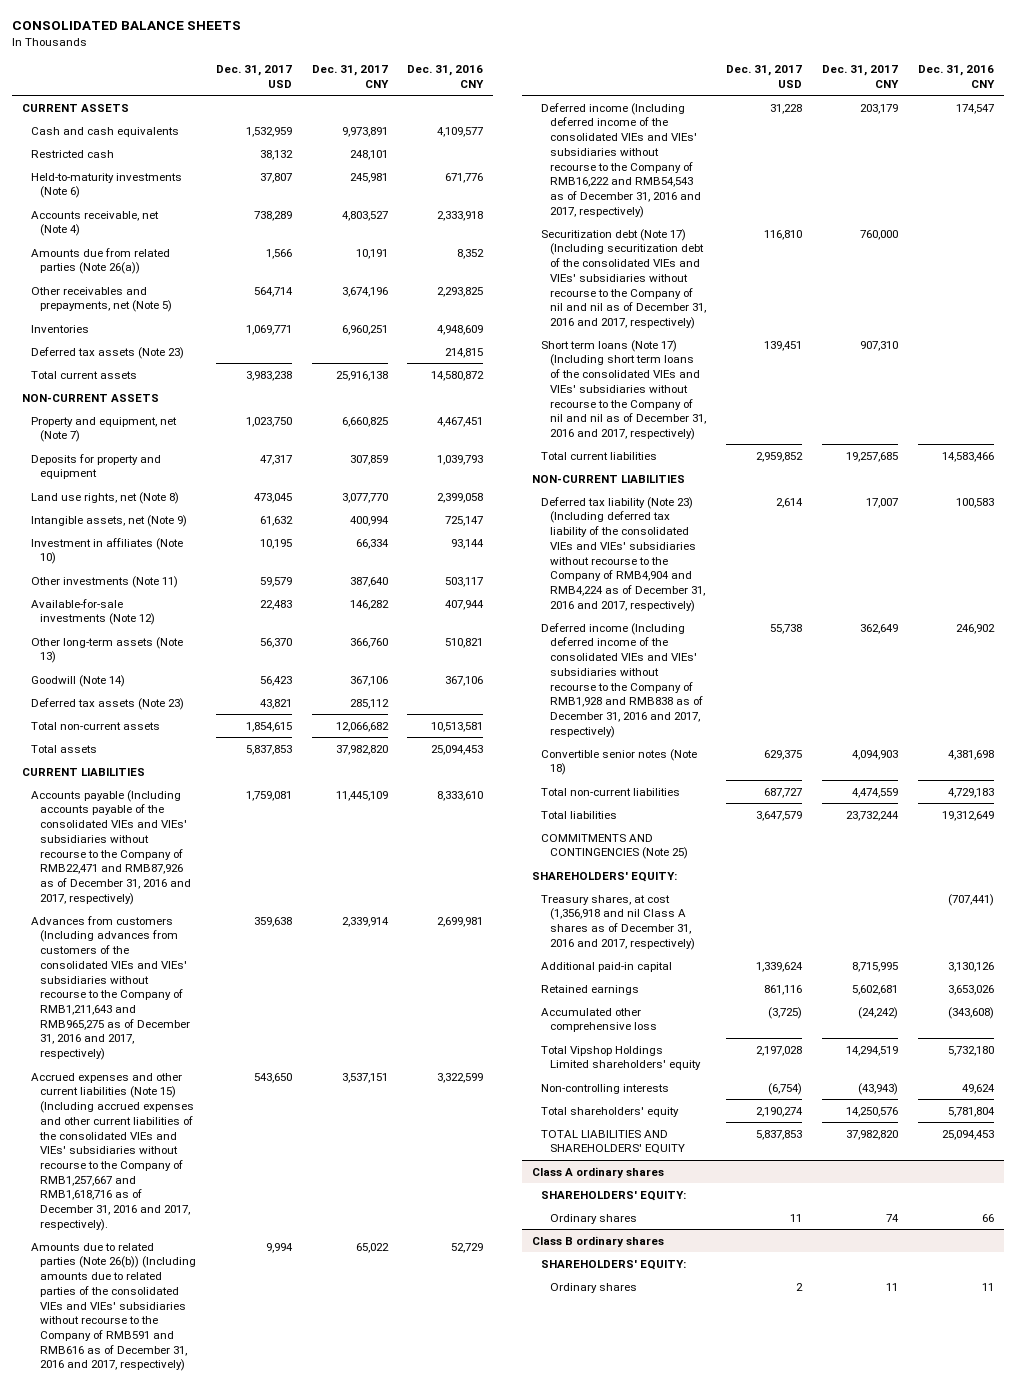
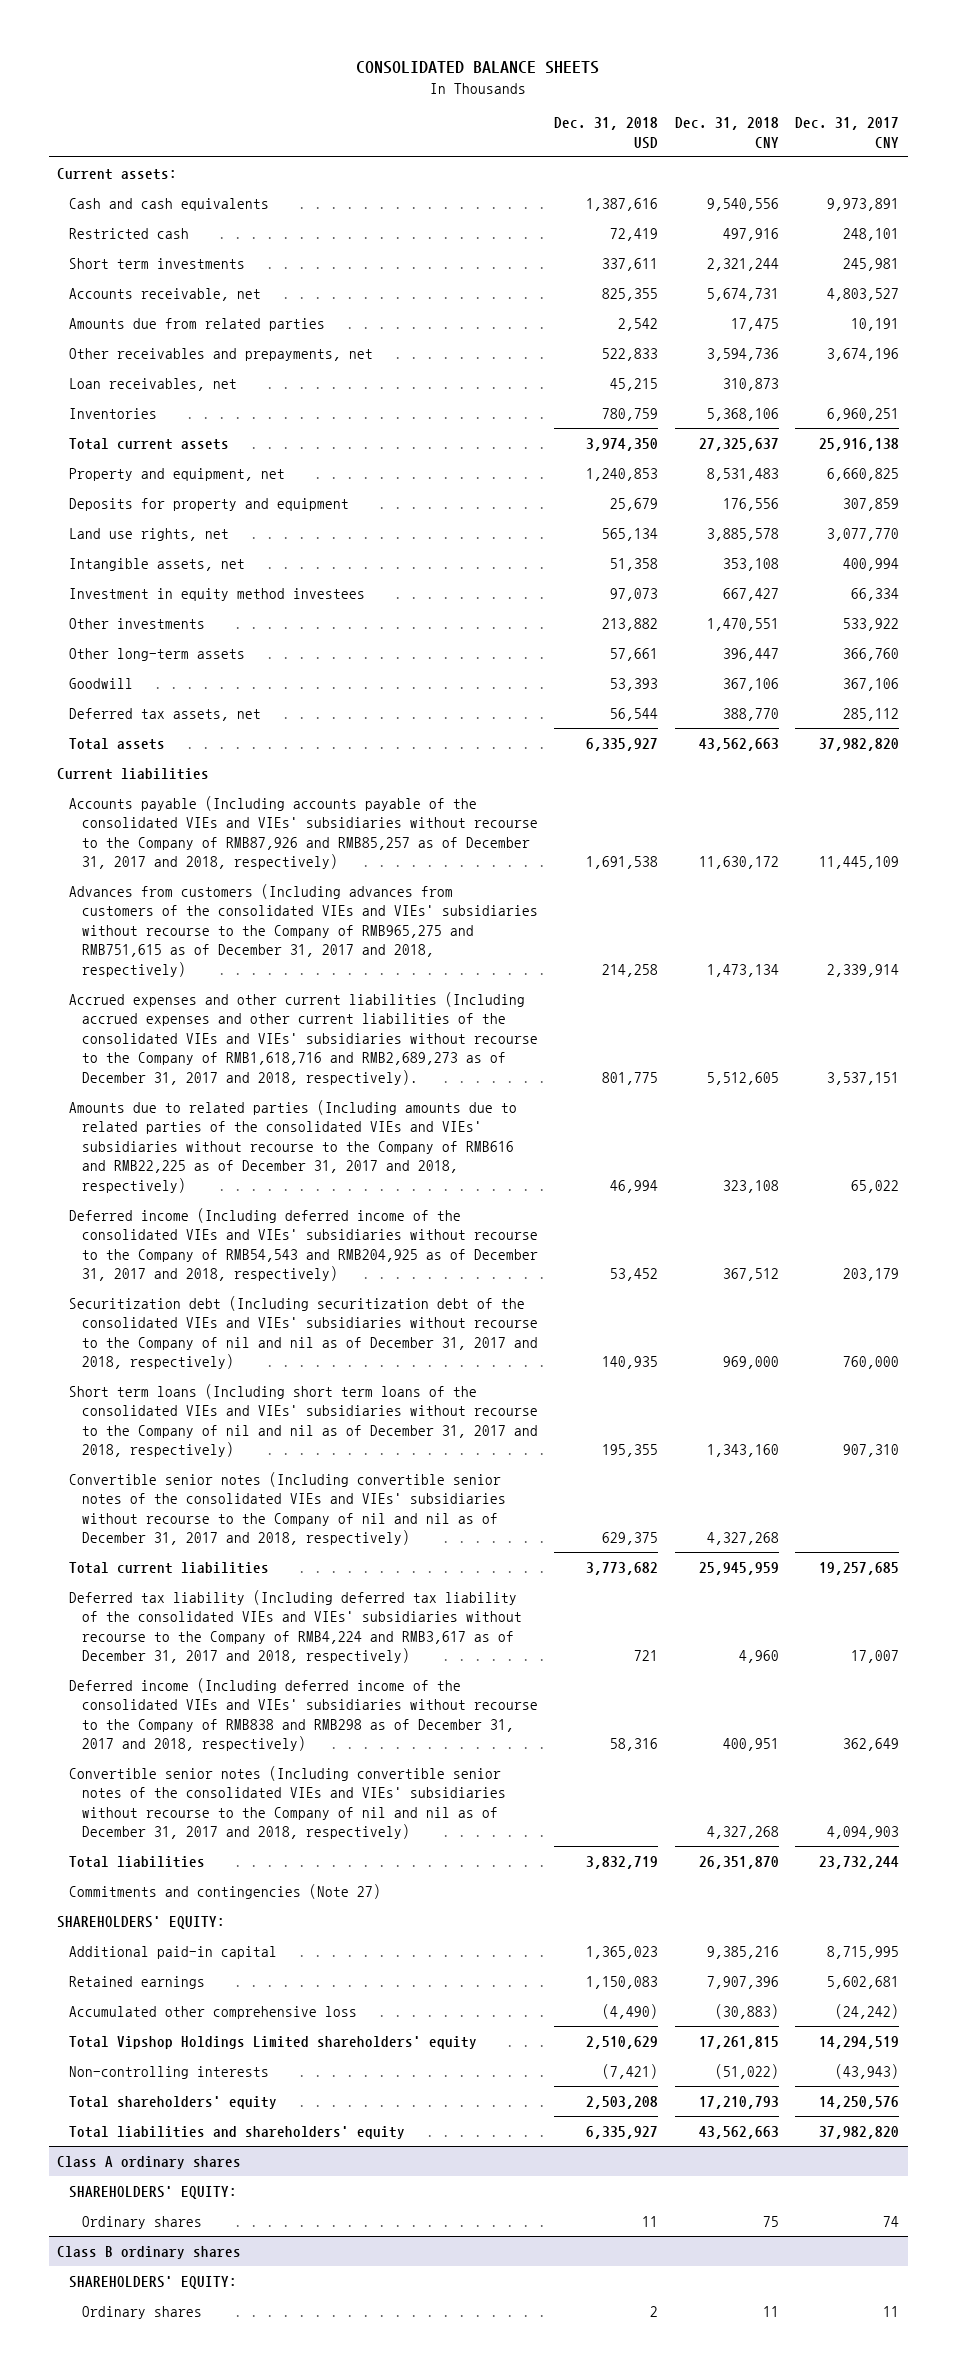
[215,64,292,88] Dec. 31, 2017 USD -> none
[407,64,485,88] Dec. 31, 2016 CNY -> none
none -> [554,117,659,149] Dec. 31, 2018 USD
none -> [674,117,779,148] Dec. 31, 2018 CNY
[21,103,129,112] CURRENT ASSETS -> [56,167,177,180] Current assets:
[30,172,182,199] Held-to-maturity investments (Note 6) -> [69,257,246,269] Short term investments
[30,210,159,237] Accounts receivable, net (Note 4) -> [69,287,262,301] Accounts receivable, net
[30,247,170,275] Amounts due from related parties (Note 26(a)) -> [69,317,326,331] Amounts due from related parties
[30,286,172,313] Other receivables and prepayments, net (Note 5) -> [69,347,374,361] Other receivables and prepayments, net
none -> [69,377,238,391] Loan receivables, net
[30,346,184,359] Deferred tax assets (Note 23) -> none
[21,393,159,402] NON-CURRENT ASSETS -> none
[30,416,177,443] Property and equipment, net (Note 7) -> [69,467,286,481] Property and equipment, net
[30,598,155,626] Available-for-sale investments (Note 12) -> none
[30,721,160,730] Total non-current assets -> none
[30,491,179,504] Land use rights, net (Note 8) -> [69,527,230,541] Land use rights, net
[30,514,187,527] Intangible assets, net (Note 9) -> [69,557,246,571] Intangible assets, net
[30,537,183,565] Investment in affiliates (Note 10) -> [69,587,366,601] Investment in equity method investees
[30,575,178,588] Other investments (Note 11) -> [69,617,206,629] Other investments
[349,576,388,587] 387,640 -> [843,617,900,631] 533,922
[30,636,183,664] Other long-term assets (Note 13) -> [69,647,246,661] Other long-term assets
[30,674,125,687] Goodwill (Note 14) -> [69,677,134,689] Goodwill
[30,697,184,710] Deferred tax assets (Note 23) -> [69,707,262,721] Deferred tax assets, net
[21,767,145,776] CURRENT LIABILITIES -> [56,767,209,780] Current liabilities
[30,789,191,905] Accounts payable (Including accounts payable of the consolidated VIEs and VIEs' subsidiaries without recourse to the Company of RMB22,471 and RMB87,926 as of December 31, 2016 and 2017, respectively) -> [69,795,538,870] Accounts payable (Including accounts payable of the consolidated VIEs and VIEs' subsidiaries without recourse to the Company of RMB87,926 and RMB85,257 as of December 31, 2017 and 2018, respectively)
[30,915,190,1061] Advances from customers (Including advances from customers of the consolidated VIEs and VIEs' subsidiaries without recourse to the Company of RMB1,211,643 and RMB965,275 as of December 31, 2016 and 2017, respectively) -> [69,883,538,977] Advances from customers (Including advances from customers of the consolidated VIEs and VIEs' subsidiaries without recourse to the Company of RMB965,275 and RMB751,615 as of December 31, 2017 and 2018, respectively)
[30,1072,194,1231] Accrued expenses and other current liabilities (Note 15) (Including accrued expenses and other current liabilities of the consolidated VIEs and VIEs' subsidiaries without recourse to the Company of RMB1,257,667 and RMB1,618,716 as of December 31, 2016 and 2017, respectively). -> [69,991,538,1085] Accrued expenses and other current liabilities (Including accrued expenses and other current liabilities of the consolidated VIEs and VIEs' subsidiaries without recourse to the Company of RMB1,618,716 and RMB2,689,273 as of December 31, 2017 and 2018, respectively).
[30,1242,196,1372] Amounts due to related parties (Note 26(b)) (Including amounts due to related parties of the consolidated VIEs and VIEs' subsidiaries without recourse to the Company of RMB591 and RMB616 as of December 31, 2016 and 2017, respectively) -> [69,1099,518,1193] Amounts due to related parties (Including amounts due to related parties of the consolidated VIEs and VIEs' subsidiaries without recourse to the Company of RMB616 and RMB22,225 as of December 31, 2017 and 2018, respectively)
[541,102,702,218] Deferred income (Including deferred income of the consolidated VIEs and VIEs' subsidiaries without recourse to the Company of RMB16,222 and RMB54,543 as of December 31, 2016 and 2017, respectively) -> [69,1207,538,1282] Deferred income (Including deferred income of the consolidated VIEs and VIEs' subsidiaries without recourse to the Company of RMB54,543 and RMB204,925 as of December 31, 2017 and 2018, respectively)
[541,228,707,330] Securitization debt (Note 17) (Including securitization debt of the consolidated VIEs and VIEs' subsidiaries without recourse to the Company of nil and nil as of December 31, 2016 and 2017, respectively) -> [69,1295,538,1370] Securitization debt (Including securitization debt of the consolidated VIEs and VIEs' subsidiaries without recourse to the Company of nil and nil as of December 31, 2017 and 2018, respectively)
[541,339,707,441] Short term loans (Note 17) (Including short term loans of the consolidated VIEs and VIEs' subsidiaries without recourse to the Company of nil and nil as of December 31, 2016 and 2017, respectively) -> [69,1383,538,1458] Short term loans (Including short term loans of the consolidated VIEs and VIEs' subsidiaries without recourse to the Company of nil and nil as of December 31, 2017 and 2018, respectively)
none -> [69,1471,506,1546] Convertible senior notes (Including convertible senior notes of the consolidated VIEs and VIEs' subsidiaries without recourse to the Company of nil and nil as of December 31, 2017 and 2018, respectively)
[532,474,686,483] NON-CURRENT LIABILITIES -> none
[541,787,681,796] Total non-current liabilities -> none
[541,496,706,612] Deferred tax liability (Note 23) (Including deferred tax liability of the consolidated VIEs and VIEs' subsidiaries without recourse to the Company of RMB4,904 and RMB4,224 as of December 31, 2016 and 2017, respectively) -> [69,1589,522,1664] Deferred tax liability (Including deferred tax liability of the consolidated VIEs and VIEs' subsidiaries without recourse to the Company of RMB4,224 and RMB3,617 as of December 31, 2017 and 2018, respectively)
[541,622,704,738] Deferred income (Including deferred income of the consolidated VIEs and VIEs' subsidiaries without recourse to the Company of RMB1,928 and RMB838 as of December 31, 2016 and 2017, respectively) -> [69,1677,538,1752] Deferred income (Including deferred income of the consolidated VIEs and VIEs' subsidiaries without recourse to the Company of RMB838 and RMB298 as of December 31, 2017 and 2018, respectively)
[541,748,698,776] Convertible senior notes (Note 18) -> [69,1765,506,1840] Convertible senior notes (Including convertible senior notes of the consolidated VIEs and VIEs' subsidiaries without recourse to the Company of nil and nil as of December 31, 2017 and 2018, respectively)
[541,833,689,860] COMMITMENTS AND CONTINGENCIES (Note 25) -> [69,1883,382,1899] Commitments and contingencies (Note 27)
[541,894,696,950] Treasury shares, at cost (1,356,918 and nil Class A shares as of December 31, 2016 and 2017, respectively) -> none
[541,1129,686,1155] TOTAL LIABILITIES AND SHAREHOLDERS' EQUITY -> [69,2125,406,2139] Total liabilities and shareholders' equity

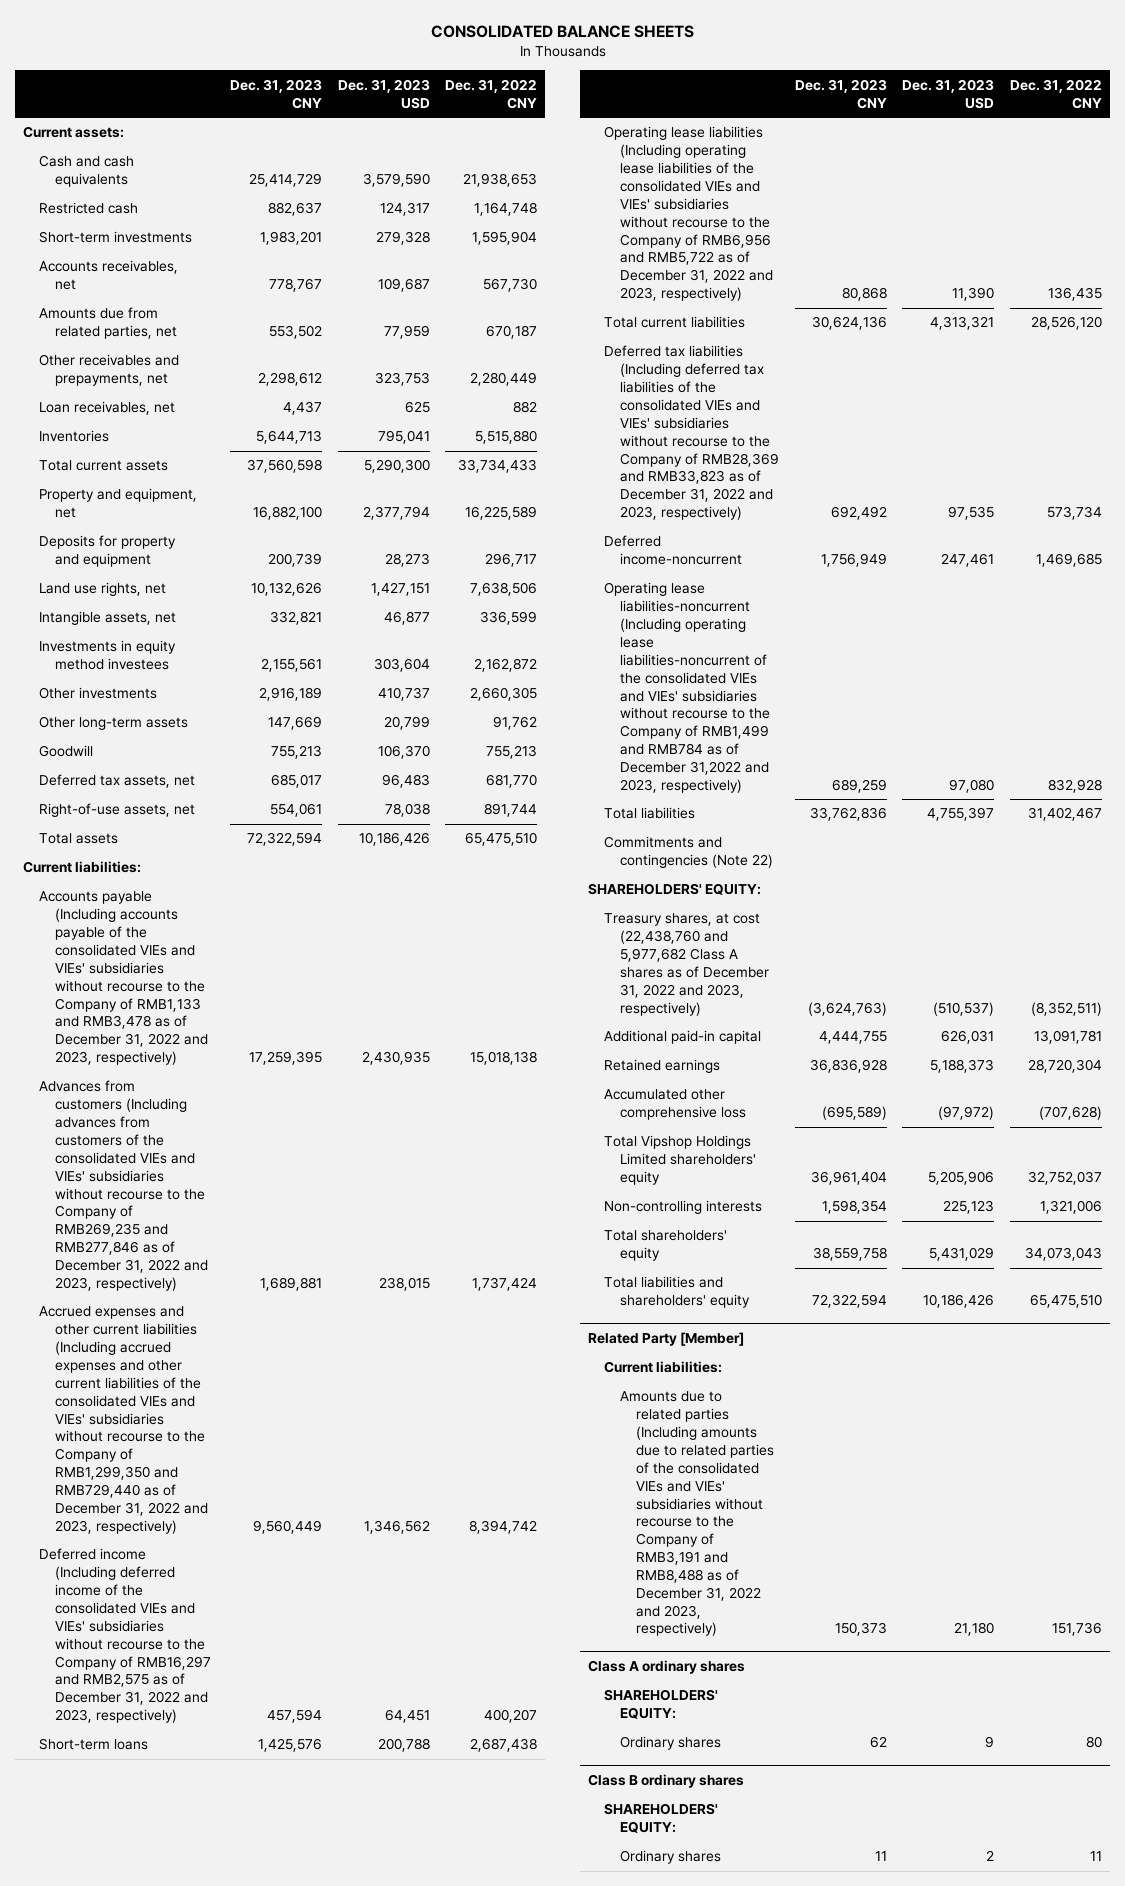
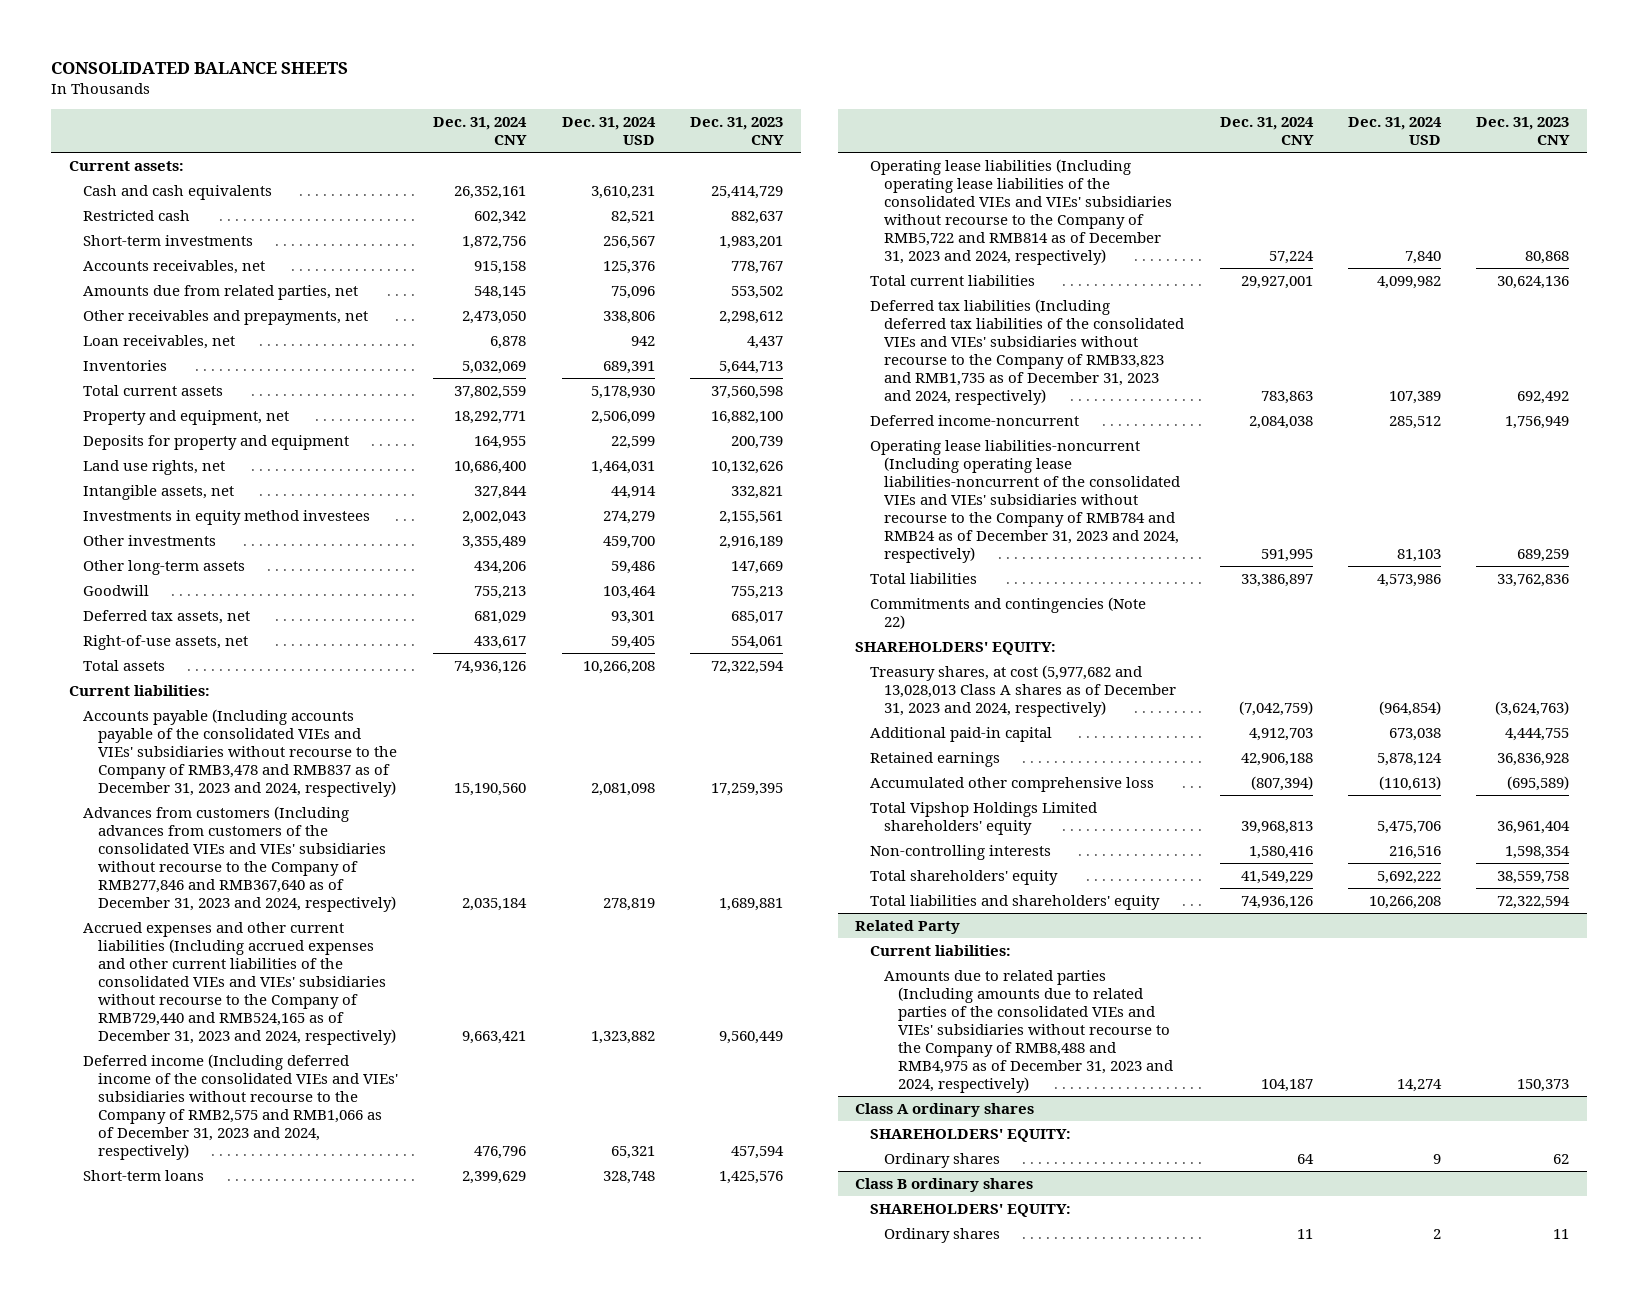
[337,78,430,109] Dec. 31, 2023 USD -> none
[445,78,538,109] Dec. 31, 2022 CNY -> none
none -> [433,117,528,146] Dec. 31, 2024 CNY
none -> [561,117,656,146] Dec. 31, 2024 USD
[39,891,209,1066] Accounts payable (Including accounts payable of the consolidated VIEs and VIEs' subsidiaries without recourse to the Company of RMB1,133 and RMB3,478 as of December 31, 2022 and 2023, respectively) -> [83,708,397,797] Accounts payable (Including accounts payable of the consolidated VIEs and VIEs' subsidiaries without recourse to the Company of RMB3,478 and RMB837 as of December 31, 2023 and 2024, respectively)
[39,1080,209,1291] Advances from customers (Including advances from customers of the consolidated VIEs and VIEs' subsidiaries without recourse to the Company of RMB269,235 and RMB277,846 as of December 31, 2022 and 2023, respectively) -> [83,805,396,912] Advances from customers (Including advances from customers of the consolidated VIEs and VIEs' subsidiaries without recourse to the Company of RMB277,846 and RMB367,640 as of December 31, 2023 and 2024, respectively)
[39,1306,209,1534] Accrued expenses and other current liabilities (Including accrued expenses and other current liabilities of the consolidated VIEs and VIEs' subsidiaries without recourse to the Company of RMB1,299,350 and RMB729,440 as of December 31, 2022 and 2023, respectively) -> [83,921,396,1045] Accrued expenses and other current liabilities (Including accrued expenses and other current liabilities of the consolidated VIEs and VIEs' subsidiaries without recourse to the Company of RMB729,440 and RMB524,165 as of December 31, 2023 and 2024, respectively)
[39,1548,212,1724] Deferred income (Including deferred income of the consolidated VIEs and VIEs' subsidiaries without recourse to the Company of RMB16,297 and RMB2,575 as of December 31, 2022 and 2023, respectively) -> [83,1053,398,1160] Deferred income (Including deferred income of the consolidated VIEs and VIEs' subsidiaries without recourse to the Company of RMB2,575 and RMB1,066 as of December 31, 2023 and 2024, respectively)
[603,126,774,302] Operating lease liabilities (Including operating lease liabilities of the consolidated VIEs and VIEs' subsidiaries without recourse to the Company of RMB6,956 and RMB5,722 as of December 31, 2022 and 2023, respectively) -> [869,158,1173,265] Operating lease liabilities (Including operating lease liabilities of the consolidated VIEs and VIEs' subsidiaries without recourse to the Company of RMB5,722 and RMB814 as of December 31, 2023 and 2024, respectively)
[603,345,780,521] Deferred tax liabilities (Including deferred tax liabilities of the consolidated VIEs and VIEs' subsidiaries without recourse to the Company of RMB28,369 and RMB33,823 as of December 31, 2022 and 2023, respectively) -> [869,298,1185,405] Deferred tax liabilities (Including deferred tax liabilities of the consolidated VIEs and VIEs' subsidiaries without recourse to the Company of RMB33,823 and RMB1,735 as of December 31, 2023 and 2024, respectively)
[603,582,771,793] Operating lease liabilities-noncurrent (Including operating lease liabilities-noncurrent of the consolidated VIEs and VIEs' subsidiaries without recourse to the Company of RMB1,499 and RMB784 as of December 31,2022 and 2023, respectively) -> [869,439,1181,563] Operating lease liabilities-noncurrent (Including operating lease liabilities-noncurrent of the consolidated VIEs and VIEs' subsidiaries without recourse to the Company of RMB784 and RMB24 as of December 31, 2023 and 2024, respectively)
[603,913,770,1016] Treasury shares, at cost (22,438,760 and 5,977,682 Class A shares as of December 31, 2022 and 2023, respectively) -> [869,664,1177,717] Treasury shares, at cost (5,977,682 and 13,028,013 Class A shares as of December 31, 2023 and 2024, respectively)
[587,1332,744,1347] Related Party [Member] -> [855,919,961,934] Related Party
[620,1391,775,1637] Amounts due to related parties (Including amounts due to related parties of the consolidated VIEs and VIEs' subsidiaries without recourse to the Company of RMB3,191 and RMB8,488 as of December 31, 2022 and 2023, respectively) -> [884,969,1174,1093] Amounts due to related parties (Including amounts due to related parties of the consolidated VIEs and VIEs' subsidiaries without recourse to the Company of RMB8,488 and RMB4,975 as of December 31, 2023 and 2024, respectively)

